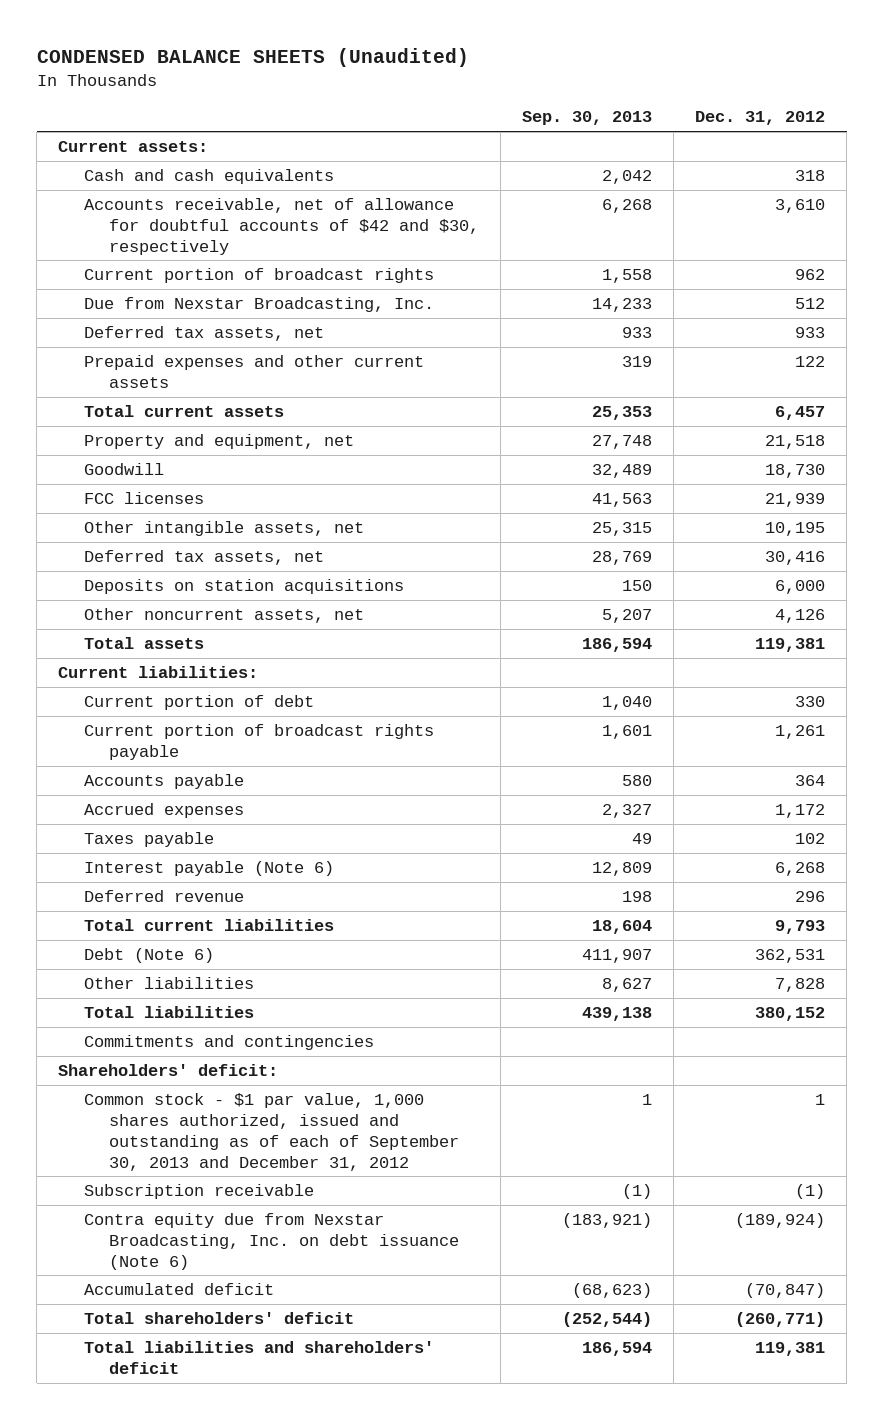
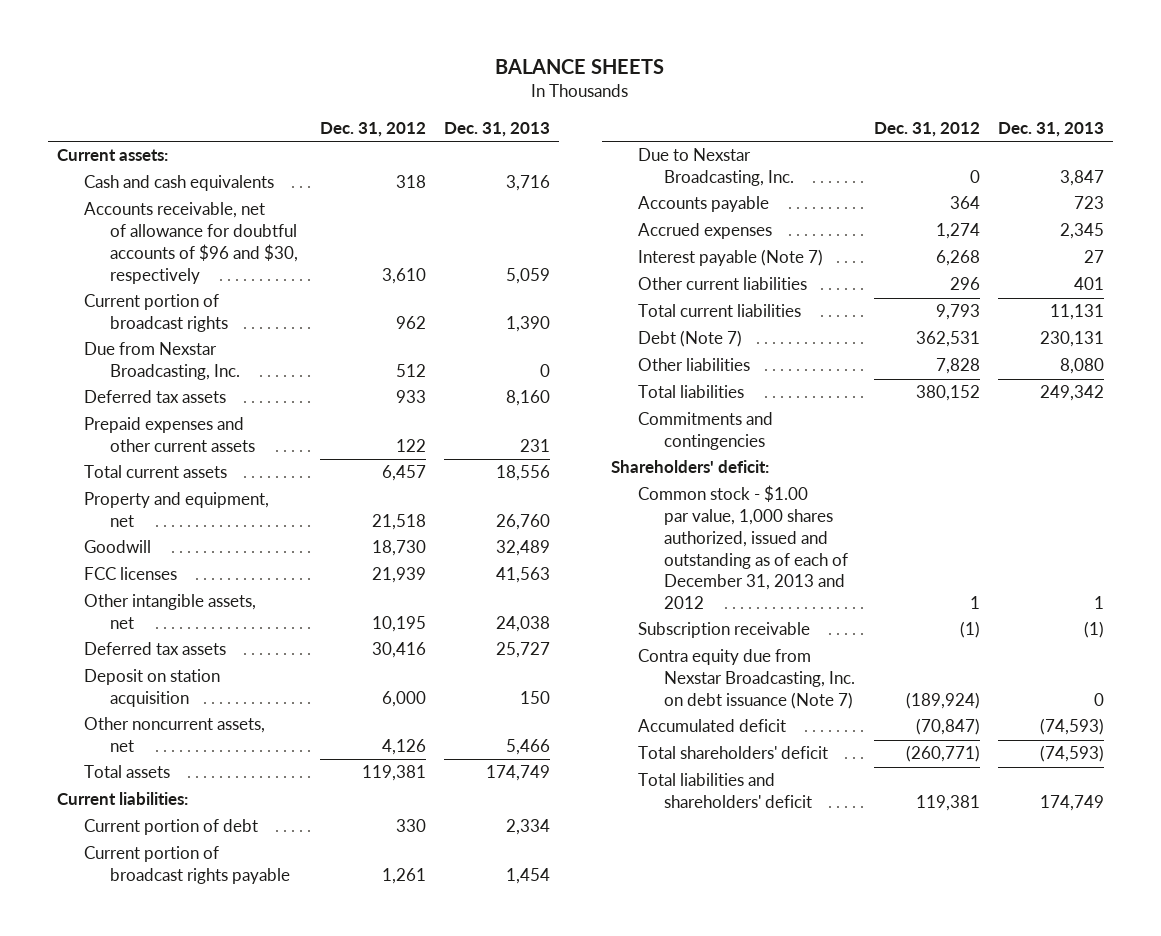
[36,47,469,67] CONDENSED BALANCE SHEETS (Unaudited) -> [495,59,665,75] BALANCE SHEETS
[522,111,653,126] Sep. 30, 2013 -> none
none -> [443,122,550,138] Dec. 31, 2013
[83,197,480,255] Accounts receivable, net of allowance for doubtful accounts of $42 and $30, respectively -> [83,202,299,284] Accounts receivable, net of allowance for doubtful accounts of $96 and $30, respectively
[83,325,324,341] Deferred tax assets, net -> [83,390,226,404] Deferred tax assets
[83,549,324,565] Deferred tax assets, net -> [83,642,226,656] Deferred tax assets
[83,578,404,594] Deposits on station acquisitions -> [83,669,220,708] Deposit on station acquisition
none -> [637,148,795,187] Due to Nexstar Broadcasting, Inc.
[83,831,214,847] Taxes payable -> none
[775,803,826,818] 1,172 -> [935,223,980,240] 1,274
[83,860,334,876] Interest payable (Note 6) -> [637,249,823,267] Interest payable (Note 7)
[83,889,244,902] Deferred revenue -> [637,277,807,291] Other current liabilities
[83,947,214,963] Debt (Note 6) -> [637,330,742,348] Debt (Note 7)
[83,1092,460,1171] Common stock - $1 par value, 1,000 shares authorized, issued and outstanding as of each of September 30, 2013 and December 31, 2012 -> [637,485,849,610] Common stock - $1.00 par value, 1,000 shares authorized, issued and outstanding as of each of December 31, 2013 and 2012
[83,1212,460,1270] Contra equity due from Nexstar Broadcasting, Inc. on debt issuance (Note 6) -> [637,649,856,709] Contra equity due from Nexstar Broadcasting, Inc. on debt issuance (Note 7)

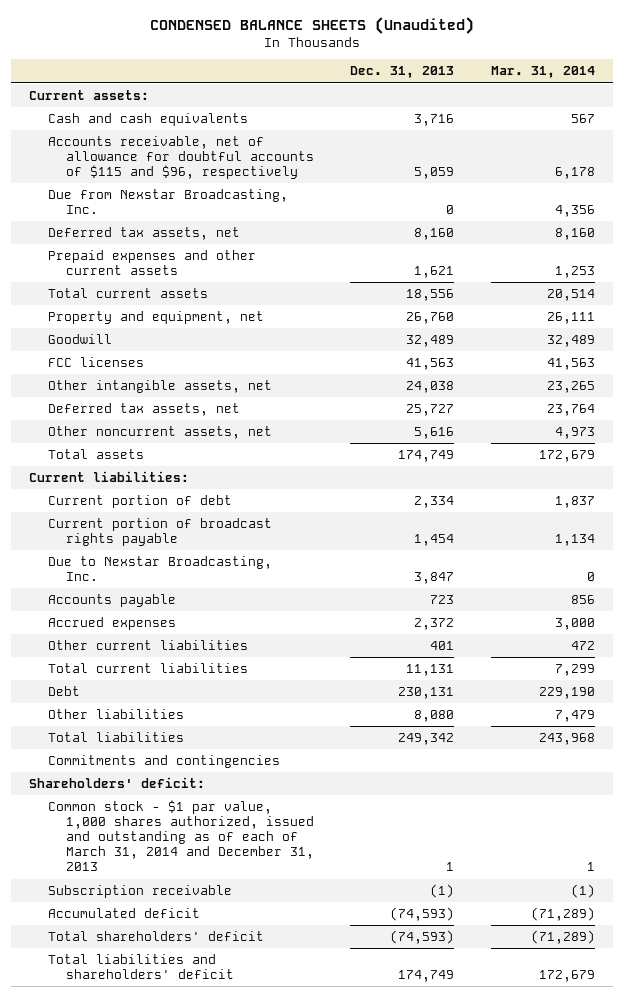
[495,59,665,75] BALANCE SHEETS -> [149,17,474,35] CONDENSED BALANCE SHEETS (Unaudited)
[319,122,426,138] Dec. 31, 2012 -> none
none -> [490,66,595,79] Mar. 31, 2014
[83,294,229,333] Current portion of broadcast rights -> none
[83,202,299,284] Accounts receivable, net of allowance for doubtful accounts of $96 and $30, respectively -> [47,135,315,180] Accounts receivable, net of allowance for doubtful accounts of $115 and $96, respectively
[83,390,226,404] Deferred tax assets -> [47,226,240,240] Deferred tax assets, net
[519,439,550,453] 231 -> [414,266,455,279] 1,621
[83,669,220,708] Deposit on station acquisition -> none
[83,642,226,656] Deferred tax assets -> [47,402,240,416] Deferred tax assets, net
[505,739,550,756] 5,466 -> [414,426,455,439] 5,616
[637,249,823,267] Interest payable (Note 7) -> none
[1059,223,1104,240] 2,345 -> [414,617,455,630] 2,372
[637,330,742,348] Debt (Note 7) -> [47,685,80,696] Debt
[637,485,849,610] Common stock - $1.00 par value, 1,000 shares authorized, issued and outstanding as of each of December 31, 2013 and 2012 -> [47,799,315,872] Common stock - $1 par value, 1,000 shares authorized, issued and outstanding as of each of March 31, 2014 and December 31, 2013
[637,649,856,709] Contra equity due from Nexstar Broadcasting, Inc. on debt issuance (Note 7) -> none

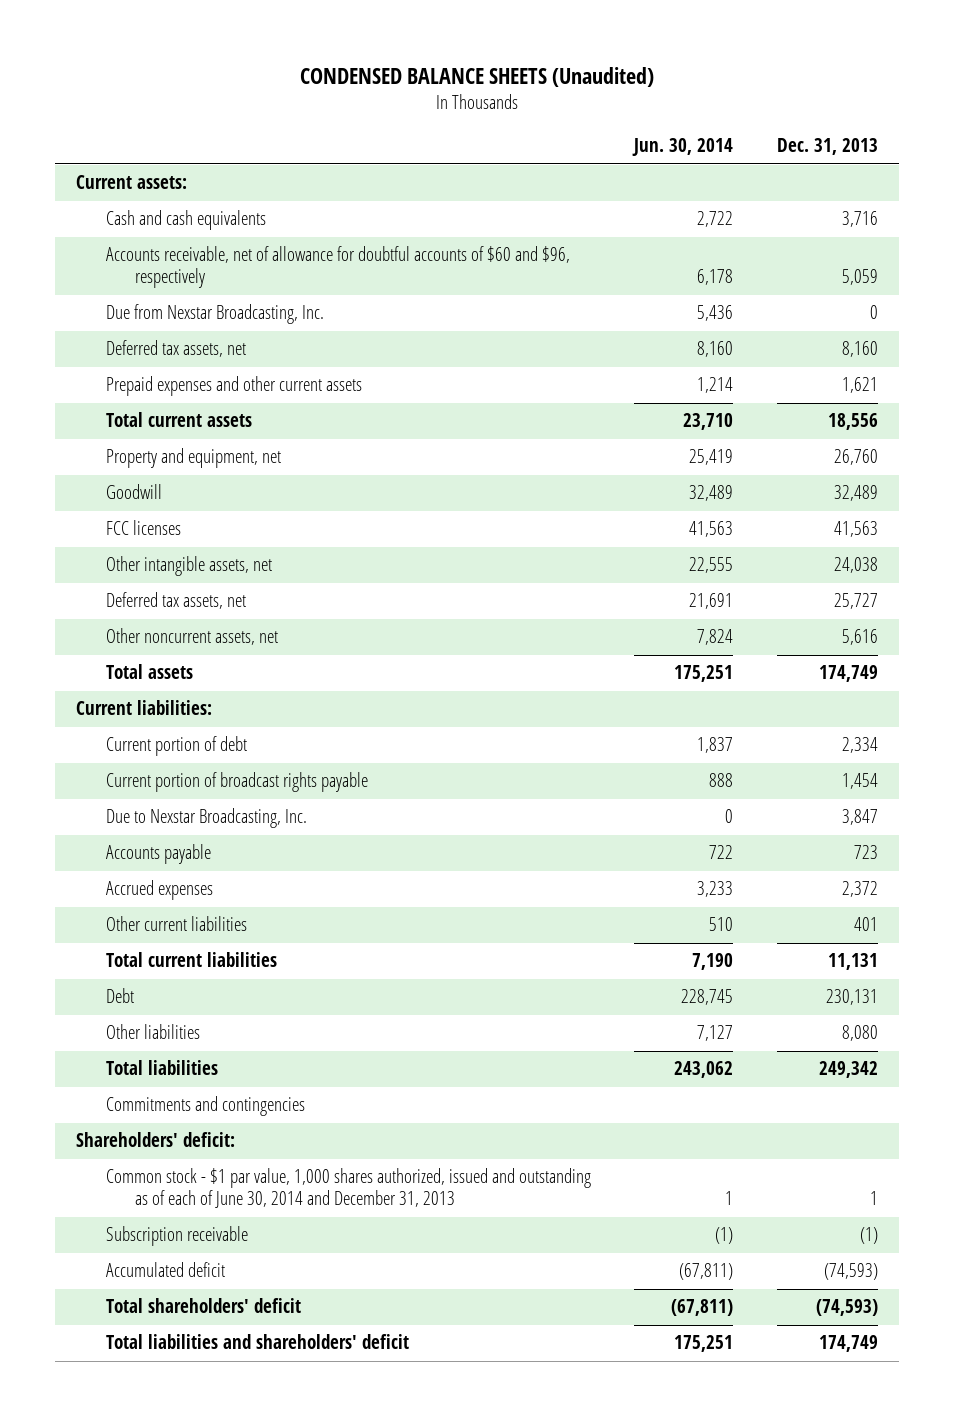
[490,66,595,79] Mar. 31, 2014 -> none
none -> [632,138,734,157] Jun. 30, 2014
[47,135,315,180] Accounts receivable, net of allowance for doubtful accounts of $115 and $96, respectively -> [105,246,570,289] Accounts receivable, net of allowance for doubtful accounts of $60 and $96, respectively
[47,799,315,872] Common stock - $1 par value, 1,000 shares authorized, issued and outstanding as of each of March 31, 2014 and December 31, 2013 -> [105,1168,591,1209] Common stock - $1 par value, 1,000 shares authorized, issued and outstanding as of each of June 30, 2014 and December 31, 2013

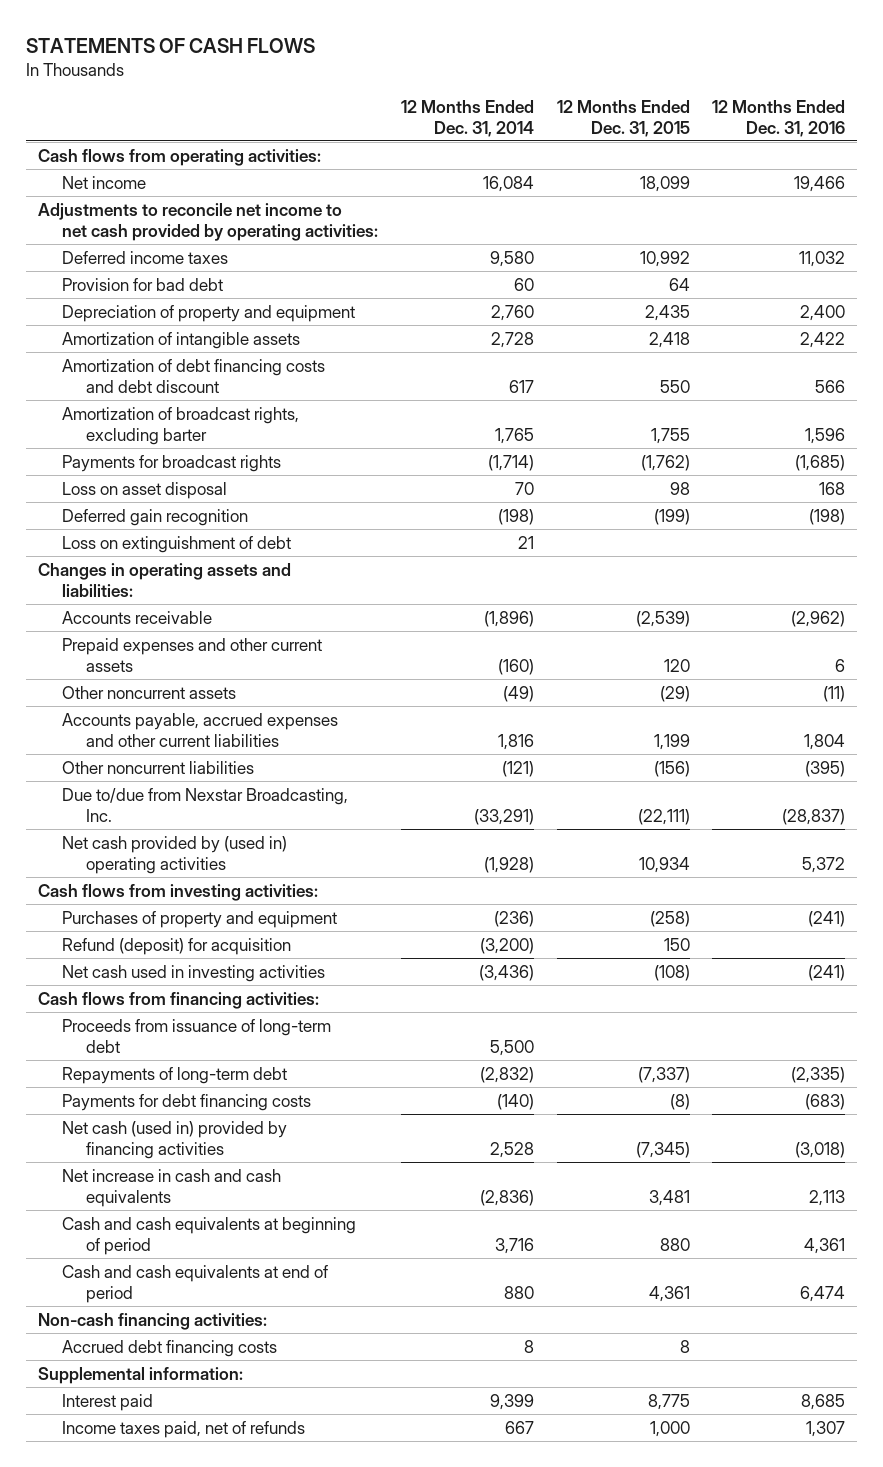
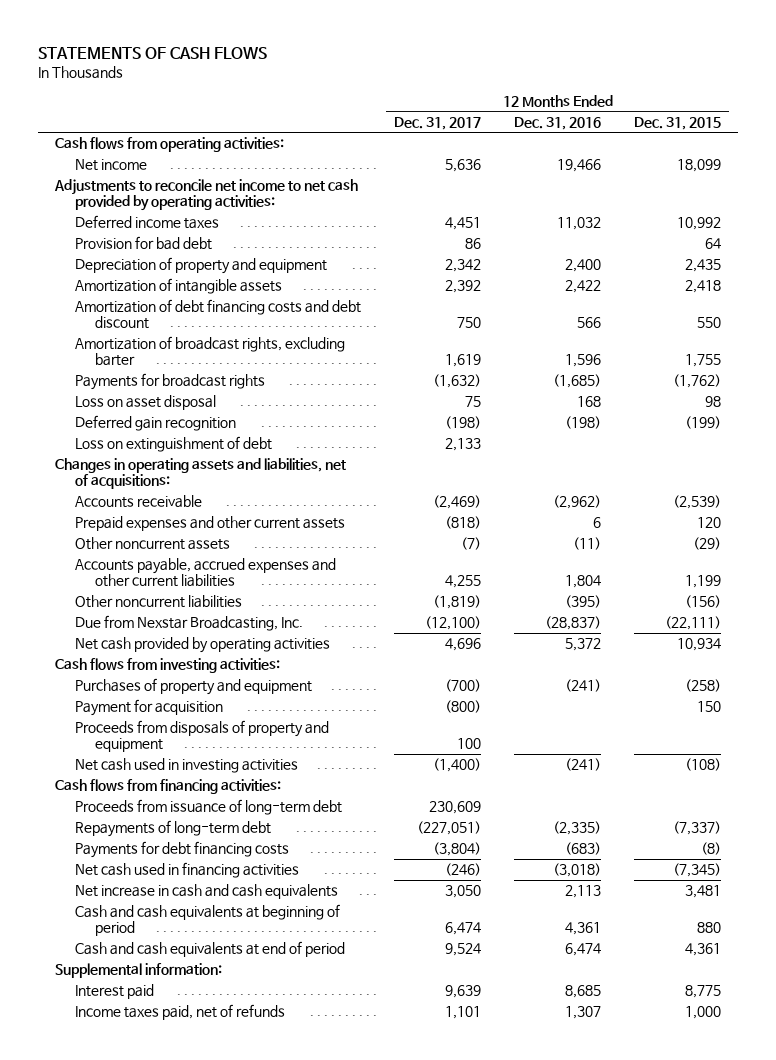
[400,99,534,137] 12 Months Ended Dec. 31, 2014 -> none
none -> [393,116,481,130] Dec. 31, 2017
[37,562,291,597] Changes in operating assets and liabilities: -> [54,458,346,490] Changes in operating assets and liabilities, net of acquisitions:
[62,787,349,822] Due to/due from Nexstar Broadcasting, Inc. -> [74,615,303,632] Due from Nexstar Broadcasting, Inc.
[62,835,288,874] Net cash provided by (used in) operating activities -> [74,637,330,654] Net cash provided by operating activities
[62,937,292,955] Refund (deposit) for acquisition -> none
none -> [74,699,223,717] Payment for acquisition
none -> [74,720,329,753] Proceeds from disposals of property and equipment
[62,1120,288,1159] Net cash (used in) provided by financing activities -> [74,862,299,879] Net cash used in financing activities
[37,1312,267,1330] Non-cash financing activities: -> none
[62,1339,278,1357] Accrued debt financing costs -> none

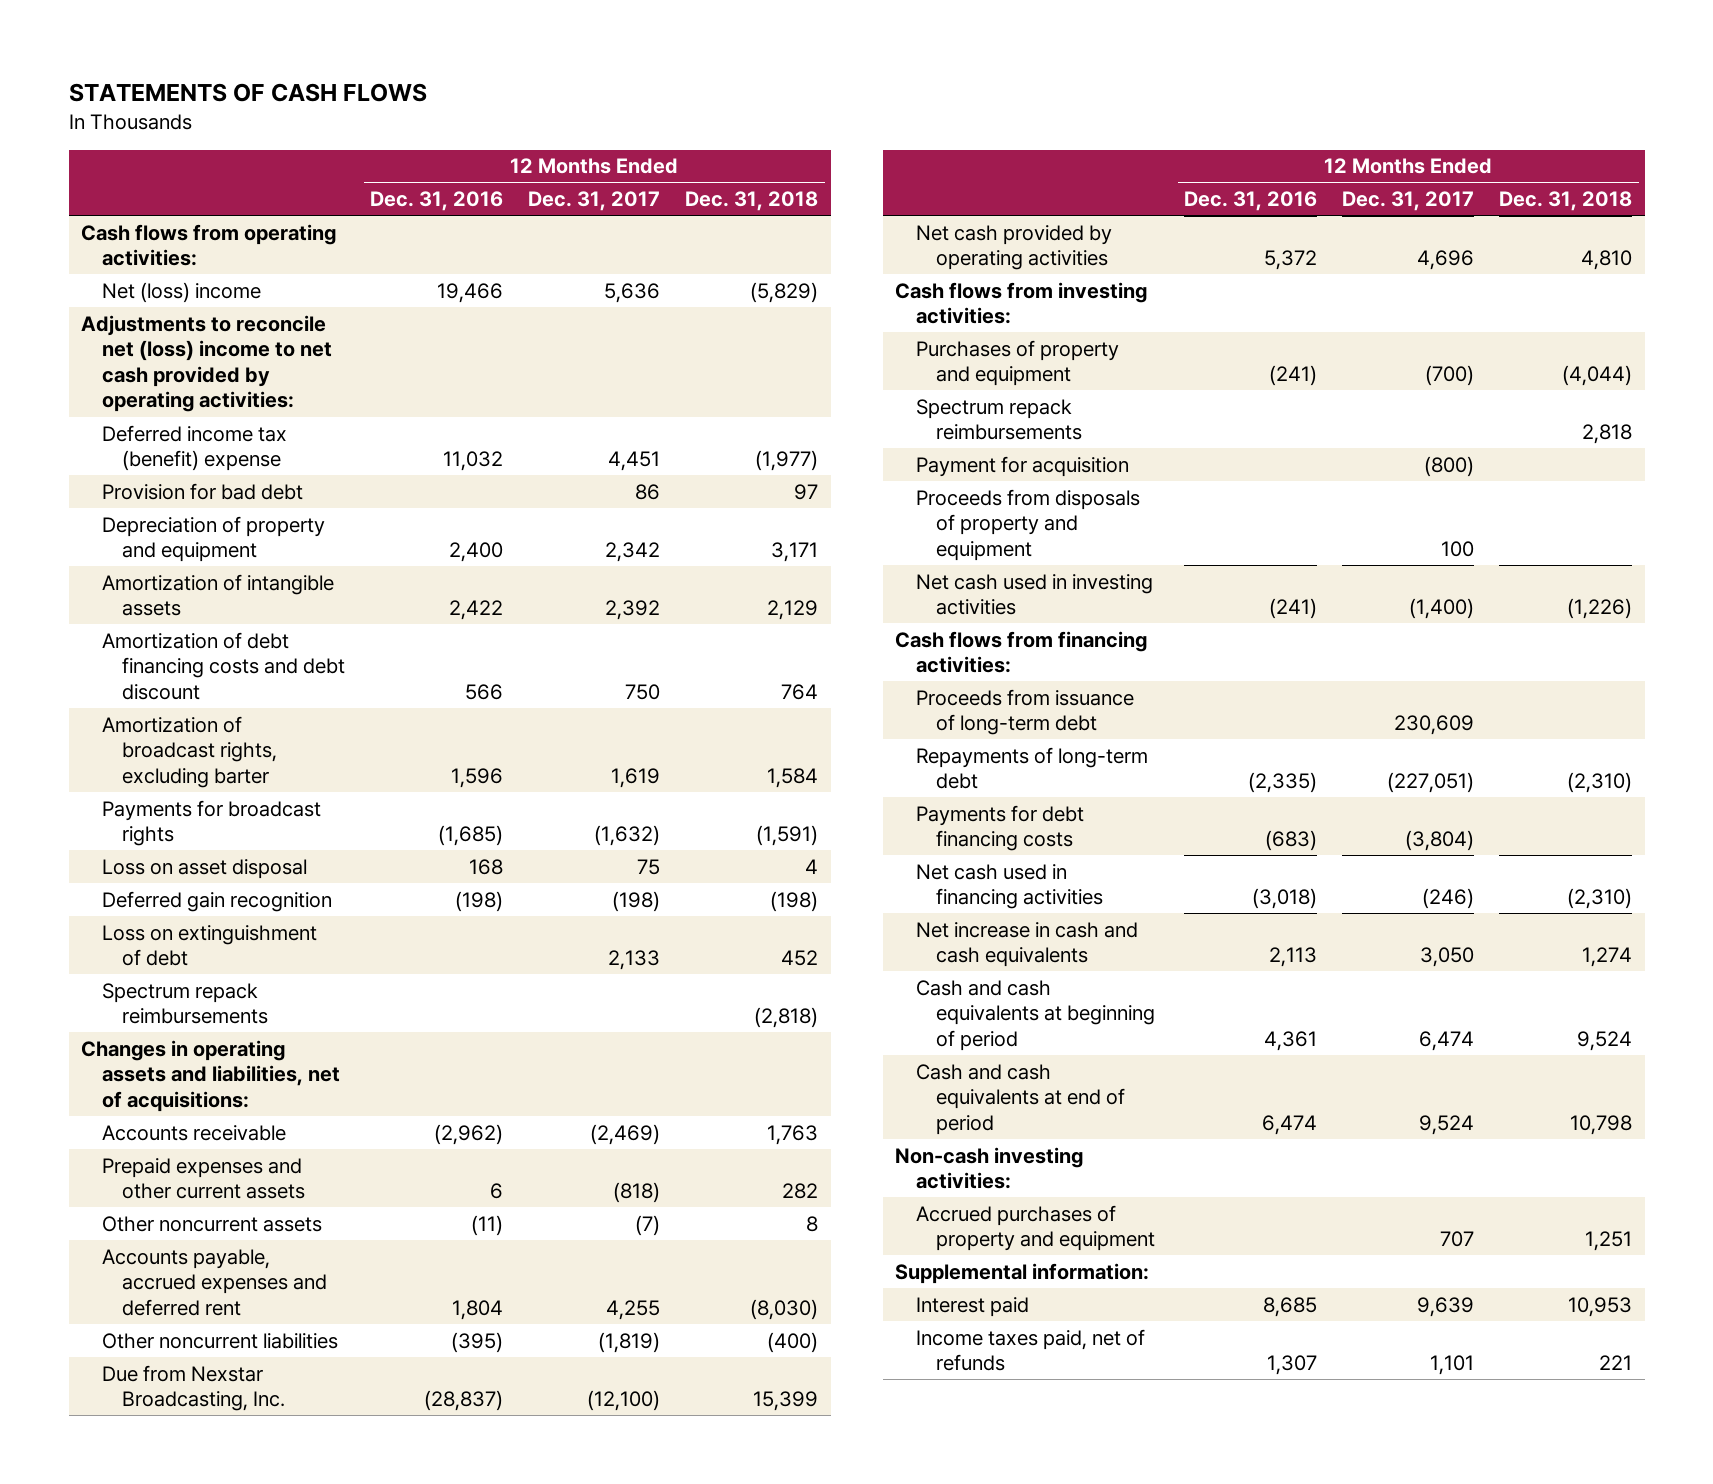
[634,116,722,130] Dec. 31, 2015 -> none
none -> [685,191,819,212] Dec. 31, 2018
[74,159,147,172] Net income -> [101,281,261,303] Net (loss) income
[53,179,358,212] Adjustments to reconcile net income to net cash provided by operating activities: -> [81,314,332,413] Adjustments to reconcile net (loss) income to net cash provided by operating activities:
[74,215,219,230] Deferred income taxes -> [101,424,287,472] Deferred income tax (benefit) expense
none -> [101,982,269,1025] Spectrum repack reimbursements
[74,558,336,588] Accounts payable, accrued expenses and other current liabilities -> [101,1248,328,1316] Accounts payable, accrued expenses and deferred rent
none -> [915,398,1083,441] Spectrum repack reimbursements
none -> [895,1146,1084,1190] Non-cash investing activities:
none -> [915,1204,1156,1252] Accrued purchases of property and equipment

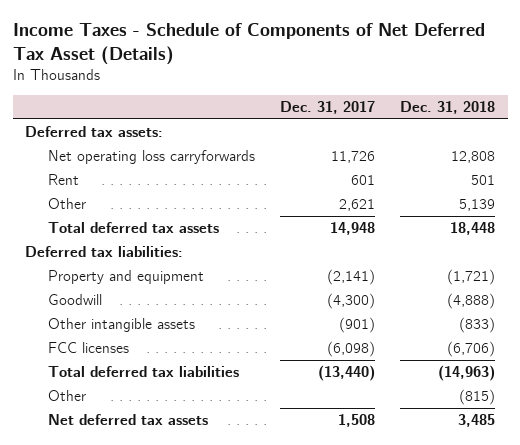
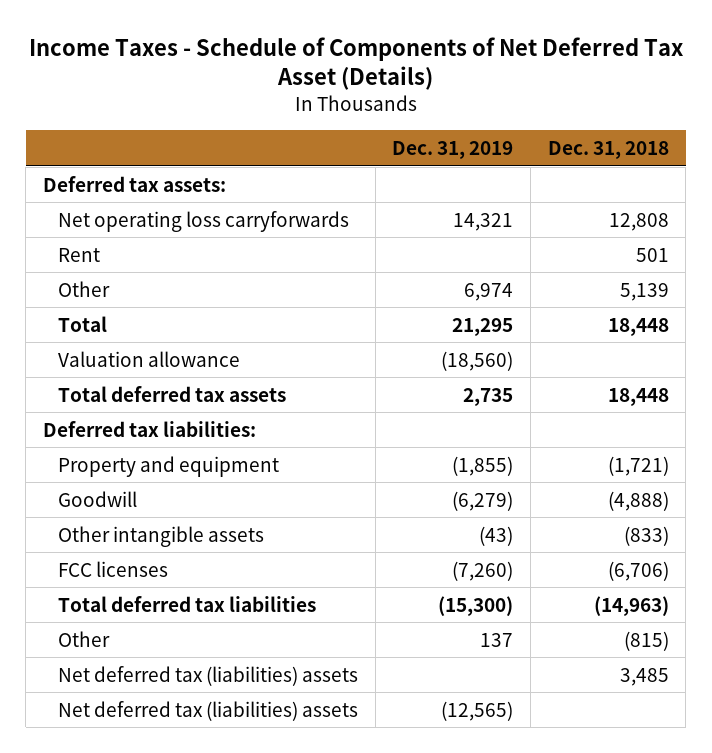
[279,101,375,115] Dec. 31, 2017 -> none
none -> [392,141,514,160] Dec. 31, 2019
none -> [58,315,108,332] Total
none -> [58,350,241,367] Valuation allowance
[47,414,208,426] Net deferred tax assets -> [58,665,359,686] Net deferred tax (liabilities) assets
none -> [58,700,359,721] Net deferred tax (liabilities) assets

